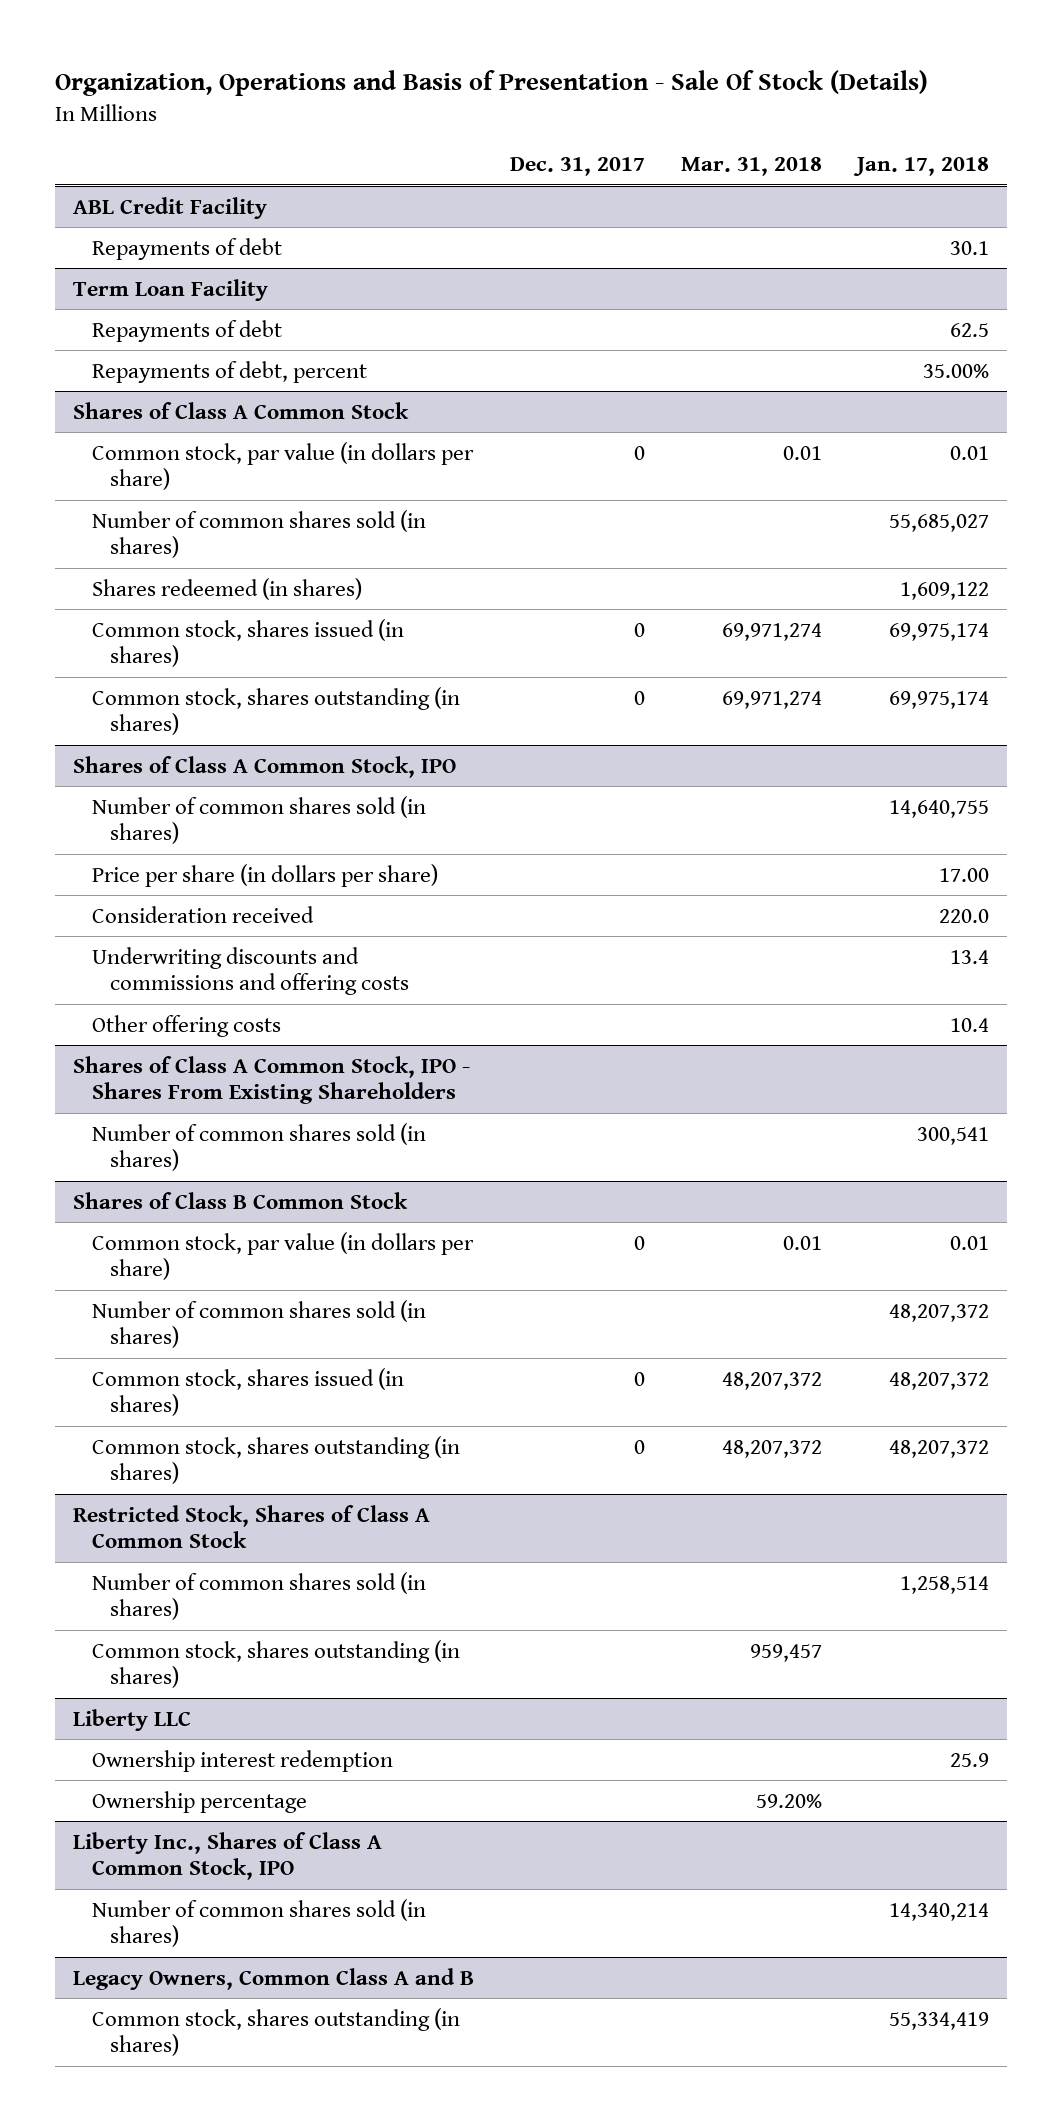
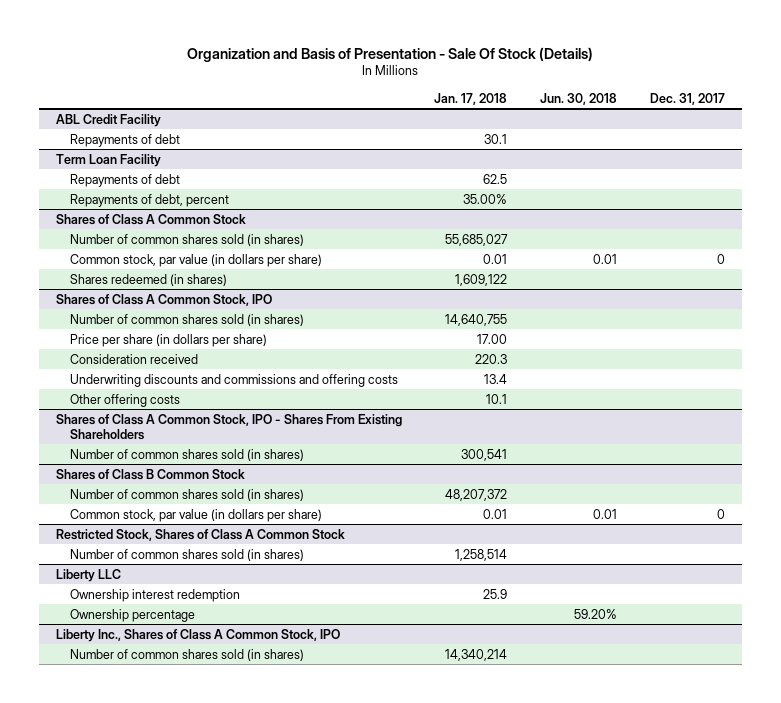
[55,70,929,97] Organization, Operations and Basis of Presentation - Sale Of Stock (Details) -> [187,46,594,62] Organization and Basis of Presentation - Sale Of Stock (Details)
[680,157,822,177] Mar. 31, 2018 -> none
none -> [540,92,618,105] Jun. 30, 2018
[91,441,474,491] Common stock, par value (in dollars per share) -> [69,253,322,267] Common stock, par value (in dollars per share)
[91,618,404,668] Common stock, shares issued (in shares) -> none
[91,686,460,736] Common stock, shares outstanding (in shares) -> none
[939,908,990,923] 220.0 -> [475,353,508,364] 220.3
[950,1017,990,1032] 10.4 -> [486,393,508,404] 10.1
[91,1367,404,1417] Common stock, shares issued (in shares) -> none
[91,1435,460,1485] Common stock, shares outstanding (in shares) -> none
[91,1231,474,1281] Common stock, par value (in dollars per share) -> [69,508,322,522] Common stock, par value (in dollars per share)
[91,1639,460,1689] Common stock, shares outstanding (in shares) -> none
[73,1967,475,1990] Legacy Owners, Common Class A and B -> none
[91,2007,460,2057] Common stock, shares outstanding (in shares) -> none

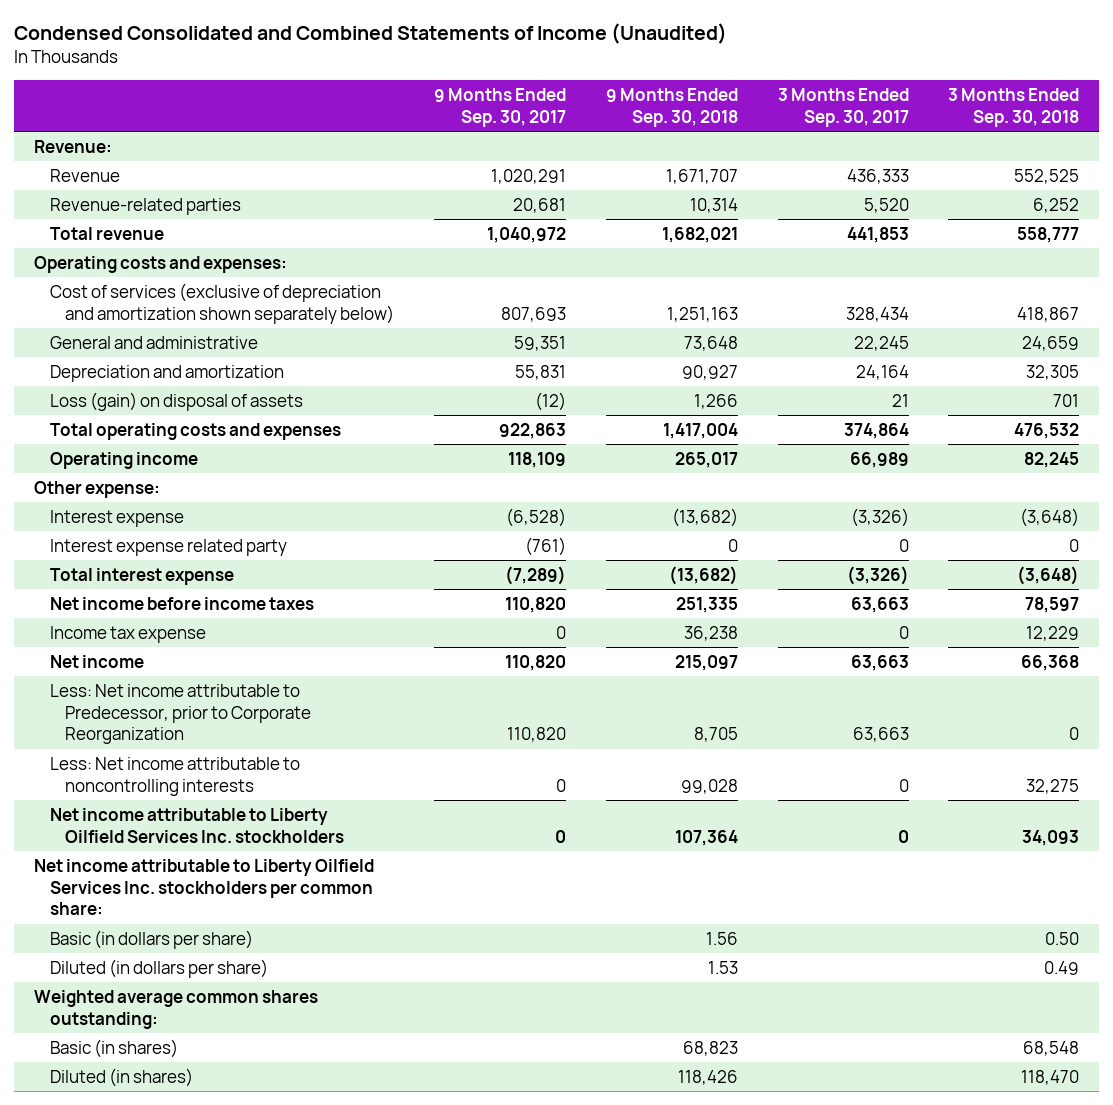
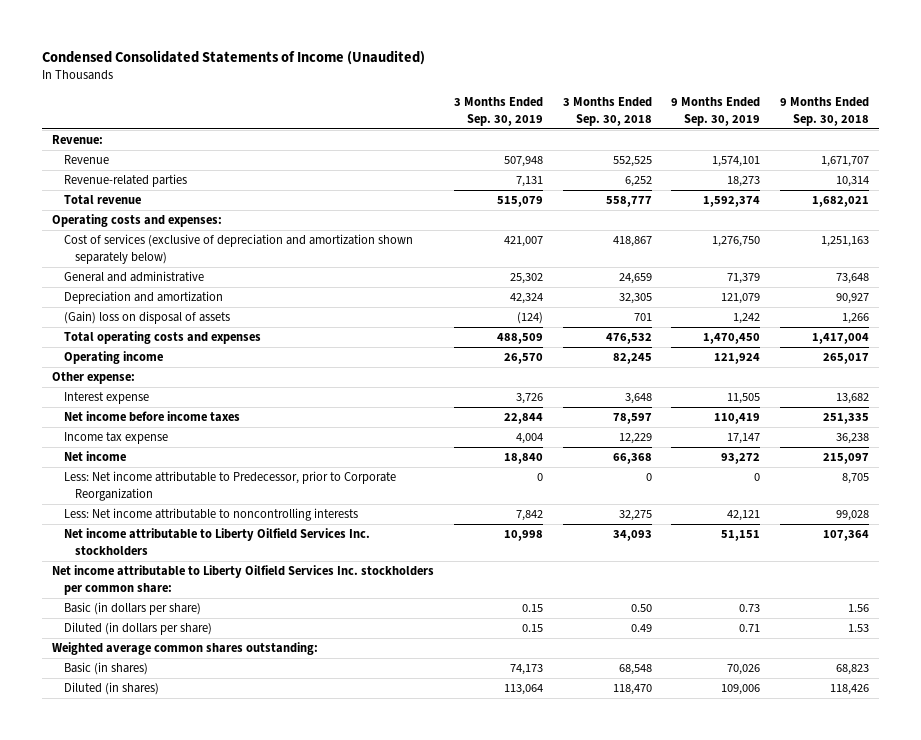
[13,23,727,45] Condensed Consolidated and Combined Statements of Income (Unaudited) -> [42,50,426,66] Condensed Consolidated Statements of Income (Unaudited)
[433,88,566,128] 9 Months Ended Sep. 30, 2017 -> none
[777,88,909,128] 3 Months Ended Sep. 30, 2017 -> none
none -> [453,97,543,126] 3 Months Ended Sep. 30, 2019
none -> [671,97,761,126] 9 Months Ended Sep. 30, 2019
[49,391,303,411] Loss (gain) on disposal of assets -> [63,311,230,325] (Gain) loss on disposal of assets
[49,538,287,556] Interest expense related party -> none
[49,567,234,585] Total interest expense -> none
[671,507,738,527] (13,682) -> [835,393,869,405] 13,682
[1020,507,1080,527] (3,648) -> [624,393,652,405] 3,648

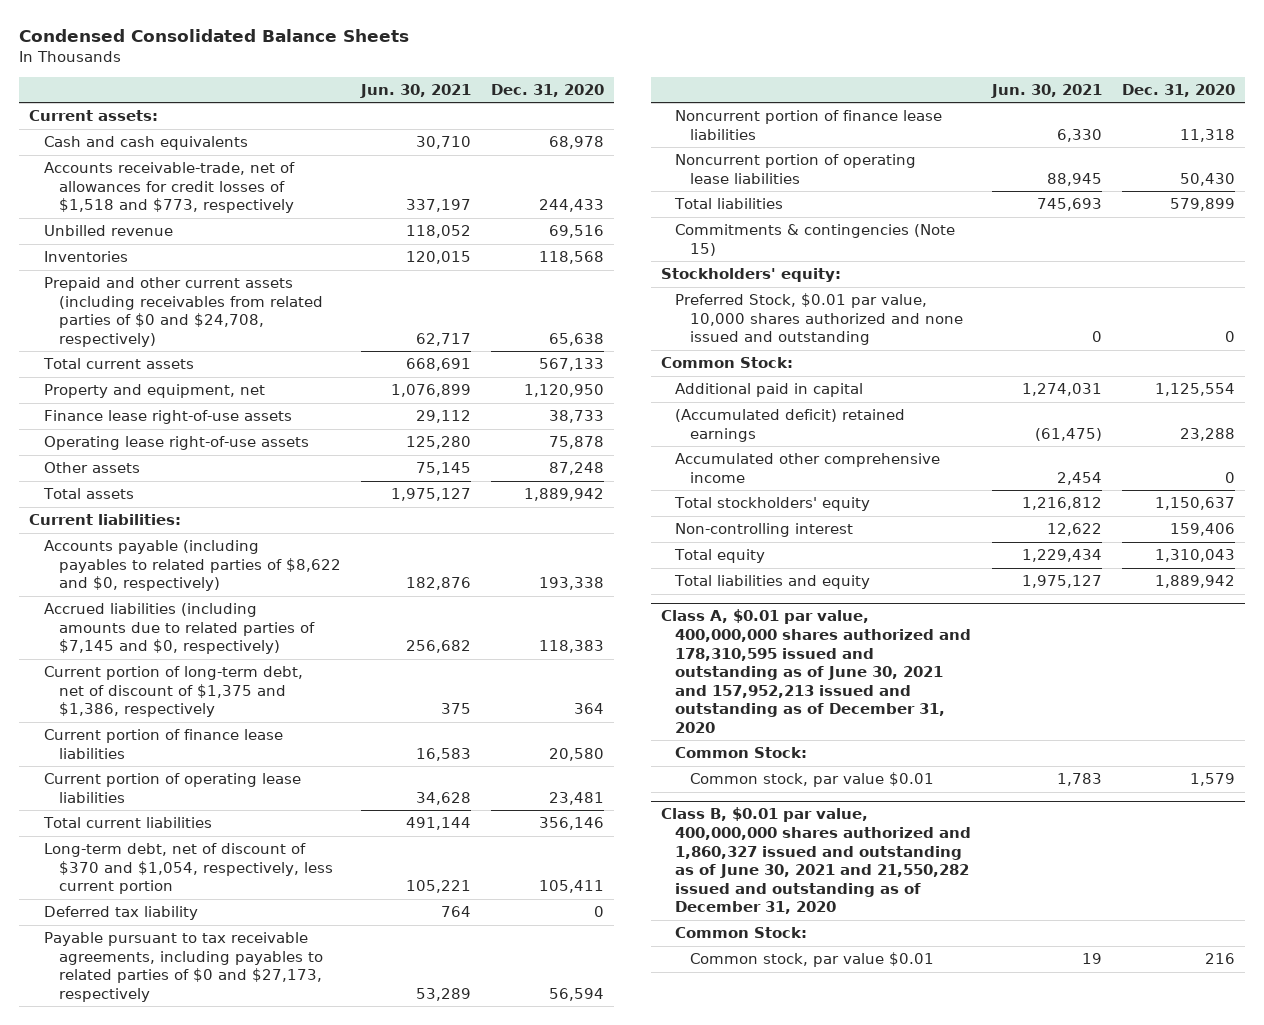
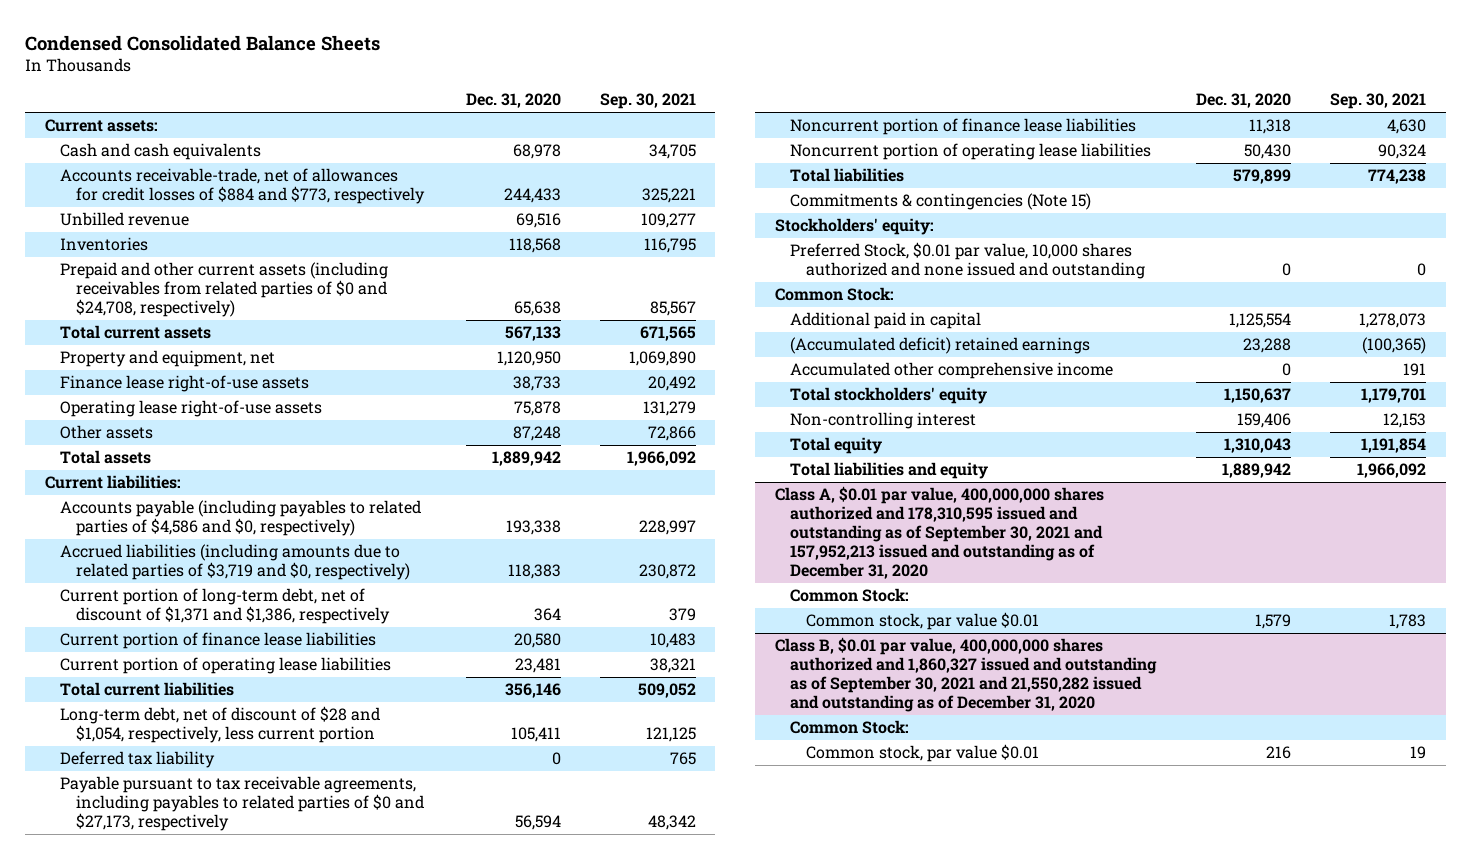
[359,83,471,98] Jun. 30, 2021 -> none
none -> [599,93,696,110] Sep. 30, 2021
[43,162,295,214] Accounts receivable-trade, net of allowances for credit losses of $1,518 and $773, respectively -> [60,168,425,205] Accounts receivable-trade, net of allowances for credit losses of $884 and $773, respectively
[43,540,341,592] Accounts payable (including payables to related parties of $8,622 and $0, respectively) -> [60,500,422,537] Accounts payable (including payables to related parties of $4,586 and $0, respectively)
[43,603,315,655] Accrued liabilities (including amounts due to related parties of $7,145 and $0, respectively) -> [60,544,410,581] Accrued liabilities (including amounts due to related parties of $3,719 and $0, respectively)
[43,666,303,718] Current portion of long-term debt, net of discount of $1,375 and $1,386, respectively -> [60,588,390,625] Current portion of long-term debt, net of discount of $1,371 and $1,386, respectively
[43,843,333,895] Long-term debt, net of discount of $370 and $1,054, respectively, less current portion -> [60,706,381,744] Long-term debt, net of discount of $28 and $1,054, respectively, less current portion
[660,609,972,733] Class A, $0.01 par value, 400,000,000 shares authorized and 178,310,595 issued and outstanding as of June 30, 2021 and 157,952,213 issued and outstanding as of December 31, 2020 -> [774,486,1104,579] Class A, $0.01 par value, 400,000,000 shares authorized and 178,310,595 issued and outstanding as of September 30, 2021 and 157,952,213 issued and outstanding as of December 31, 2020
[660,807,972,915] Class B, $0.01 par value, 400,000,000 shares authorized and 1,860,327 issued and outstanding as of June 30, 2021 and 21,550,282 issued and outstanding as of December 31, 2020 -> [774,637,1158,713] Class B, $0.01 par value, 400,000,000 shares authorized and 1,860,327 issued and outstanding as of September 30, 2021 and 21,550,282 issued and outstanding as of December 31, 2020

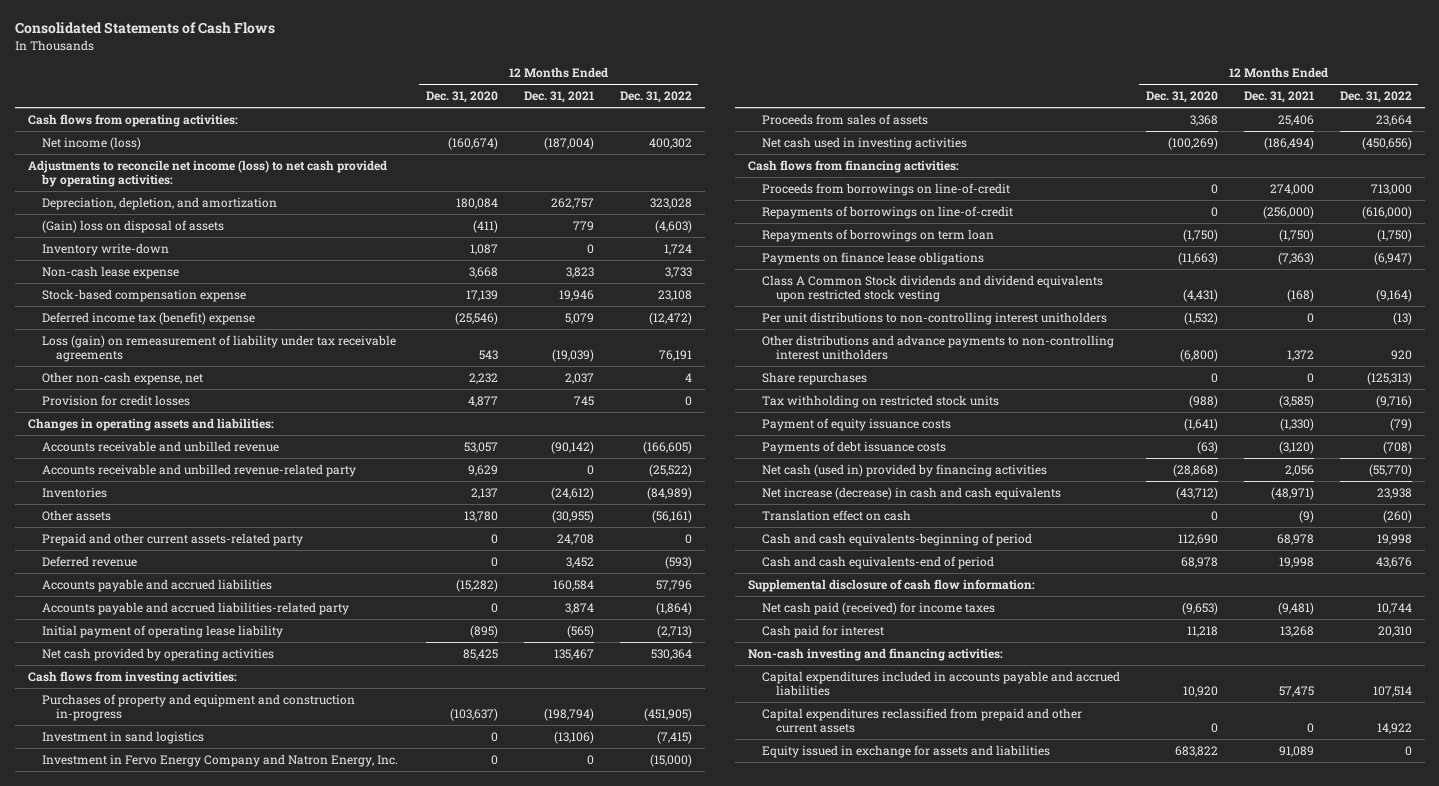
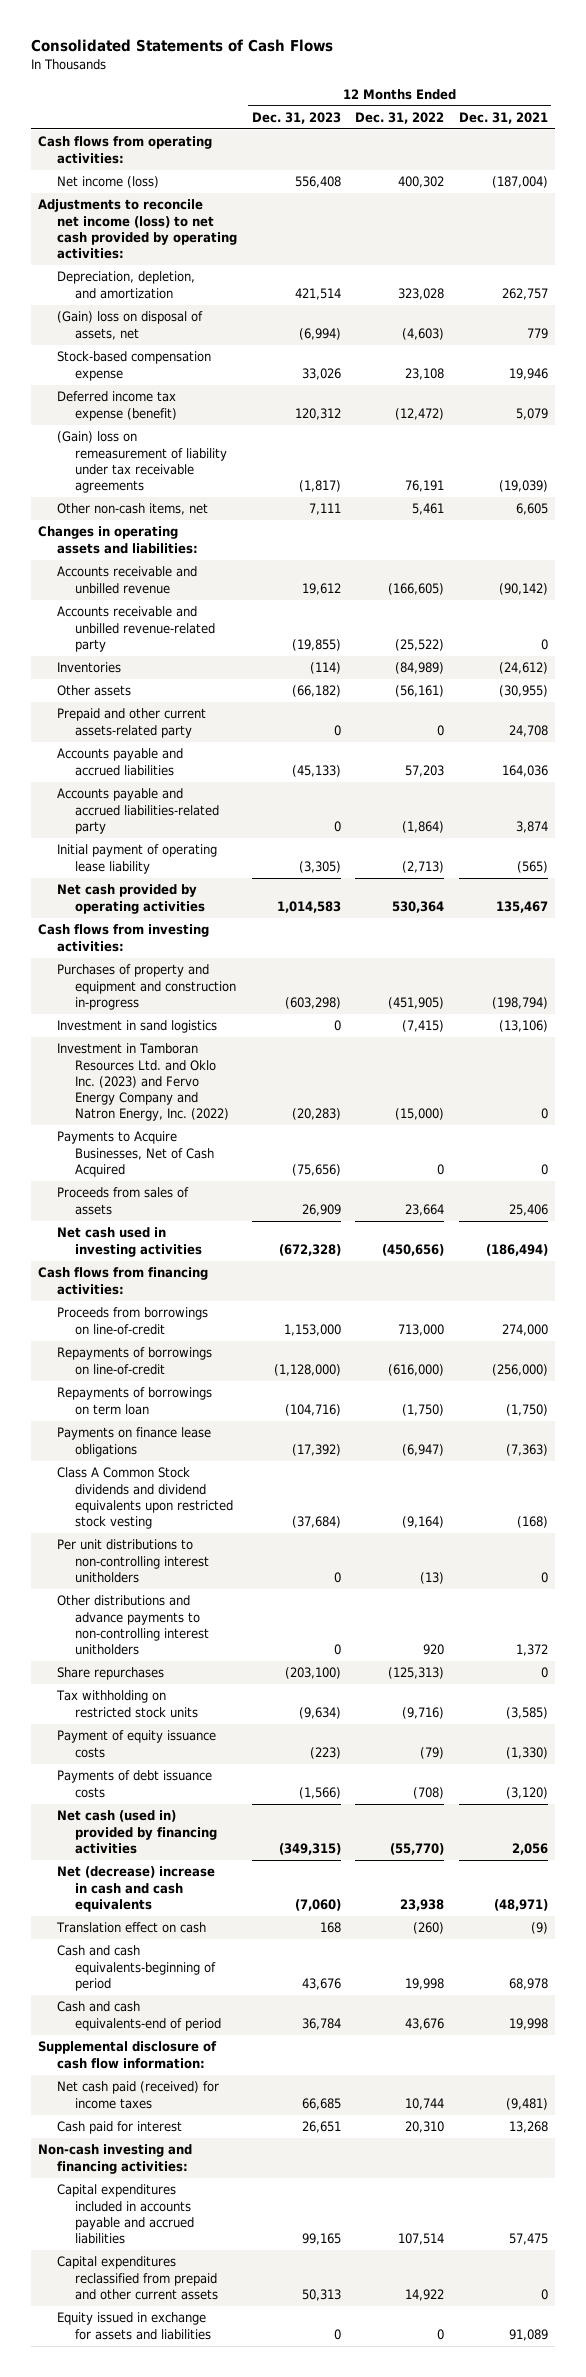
[425,91,498,104] Dec. 31, 2020 -> none
none -> [251,111,341,124] Dec. 31, 2023
[41,242,169,256] Inventory write-down -> none
[41,265,179,279] Non-cash lease expense -> none
[41,219,224,233] (Gain) loss on disposal of assets -> [56,311,203,340] (Gain) loss on disposal of assets, net
[41,394,190,406] Provision for credit losses -> none
[41,311,255,325] Deferred income tax (benefit) expense -> [56,391,178,421] Deferred income tax expense (benefit)
[41,334,396,363] Loss (gain) on remeasurement of liability under tax receivable agreements -> [56,431,228,493] (Gain) loss on remeasurement of liability under tax receivable agreements
[41,371,203,385] Other non-cash expense, net -> [56,503,208,516] Other non-cash items, net
[564,372,594,384] 2,037 -> [515,503,548,516] 6,605
[684,372,692,382] 4 -> [412,503,445,516] 5,461
[41,555,137,567] Deferred revenue -> none
[552,579,594,591] 160,584 -> [501,764,548,777] 164,036
[655,579,692,591] 57,796 -> [405,764,445,777] 57,203
[41,753,398,767] Investment in Fervo Energy Company and Natron Energy, Inc. -> [56,1043,230,1122] Investment in Tamboran Resources Ltd. and Oklo Inc. (2023) and Fervo Energy Company and Natron Energy, Inc. (2022)
none -> [56,1131,215,1177] Payments to Acquire Businesses, Net of Cash Acquired
[762,486,1062,500] Net increase (decrease) in cash and cash equivalents -> [56,1866,215,1912] Net (decrease) increase in cash and cash equivalents

